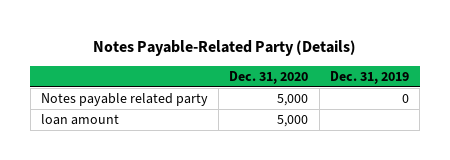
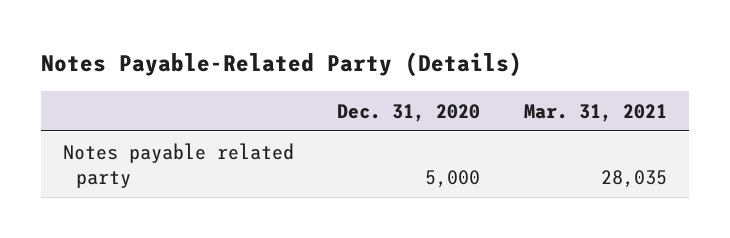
[329,70,409,84] Dec. 31, 2019 -> none
none -> [524,103,668,122] Mar. 31, 2021
[40,114,119,126] loan amount -> none

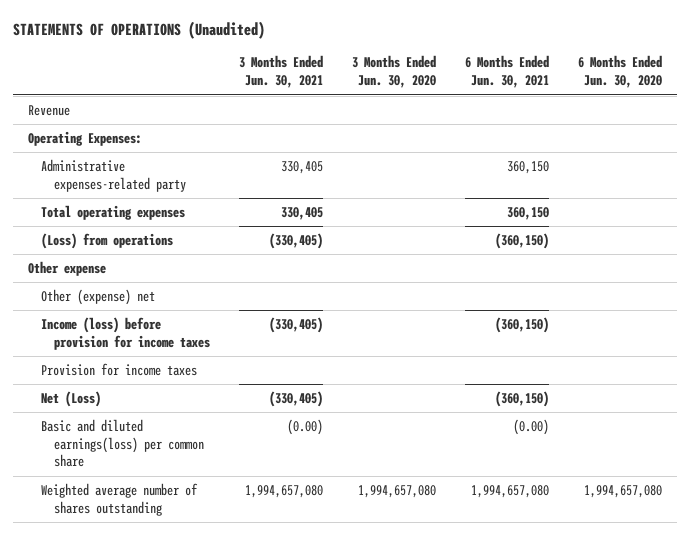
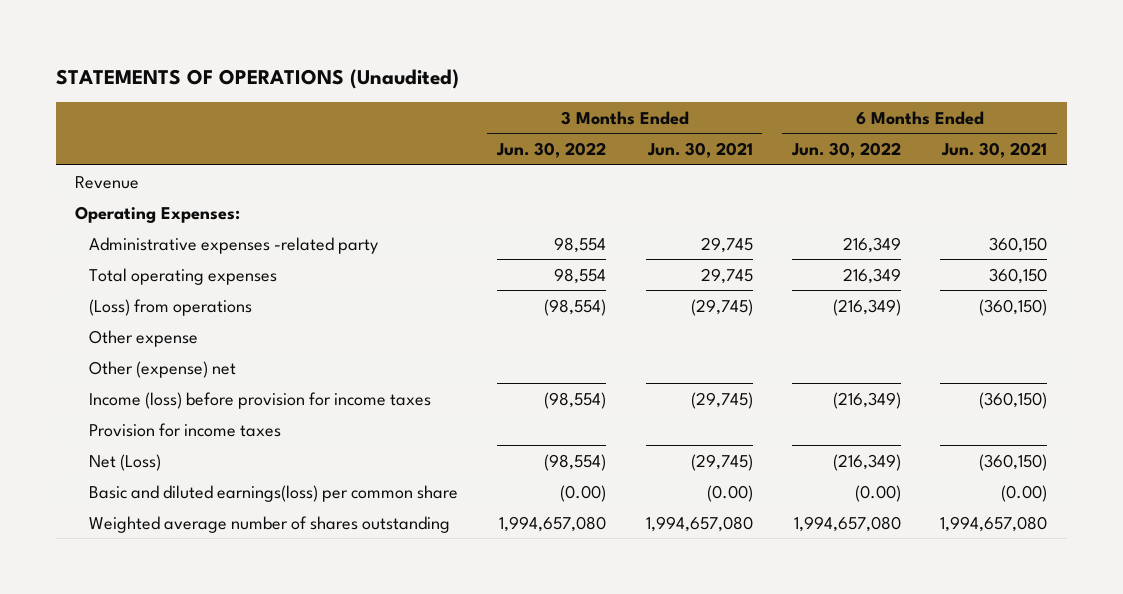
[351,55,436,89] 3 Months Ended Jun. 30, 2020 -> none
[578,55,663,89] 6 Months Ended Jun. 30, 2020 -> none
none -> [496,142,607,159] Jun. 30, 2022
none -> [791,142,902,159] Jun. 30, 2022
[40,159,186,192] Administrative expenses-related party -> [88,236,378,254] Administrative expenses -related party
[280,161,323,175] 330,405 -> [700,236,753,253] 29,745
[280,207,323,221] 330,405 -> [700,267,753,284] 29,745
[268,233,323,250] (330,405) -> [690,298,753,316] (29,745)
[268,317,323,334] (330,405) -> [690,391,753,409] (29,745)
[268,391,323,408] (330,405) -> [690,453,753,471] (29,745)

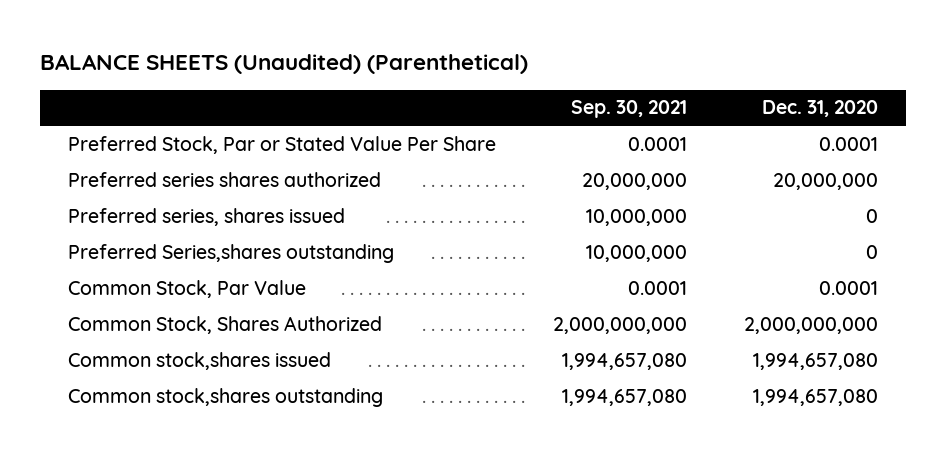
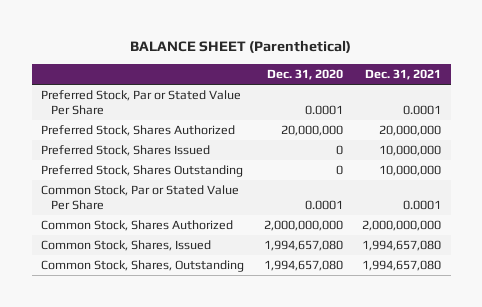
[39,54,528,75] BALANCE SHEETS (Unaudited) (Parenthetical) -> [130,40,352,54] BALANCE SHEET (Parenthetical)
[571,100,688,119] Sep. 30, 2021 -> none
none -> [364,68,441,80] Dec. 31, 2021
[68,171,382,187] Preferred series shares authorized -> [41,125,236,137] Preferred Stock, Shares Authorized
[68,207,346,226] Preferred series, shares issued -> [41,145,211,157] Preferred Stock, Shares Issued
[68,243,395,263] Preferred Series,shares outstanding -> [41,165,244,178] Preferred Stock, Shares Outstanding
[68,279,307,298] Common Stock, Par Value -> [41,185,240,210] Common Stock, Par or Stated Value Per Share
[68,351,332,370] Common stock,shares issued -> [41,240,212,252] Common Stock, Shares, Issued
[68,387,384,407] Common stock,shares outstanding -> [41,260,245,273] Common Stock, Shares, Outstanding

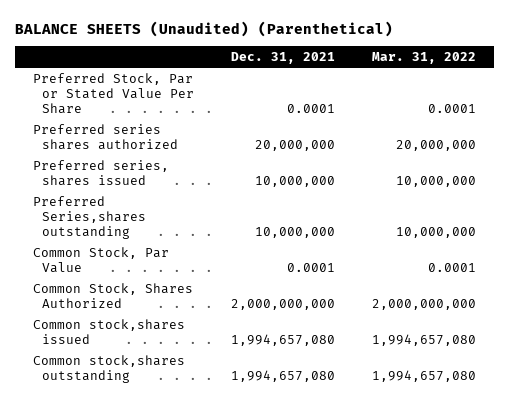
[130,40,352,54] BALANCE SHEET (Parenthetical) -> [14,20,393,37] BALANCE SHEETS (Unaudited) (Parenthetical)
[266,68,343,80] Dec. 31, 2020 -> none
none -> [371,52,476,65] Mar. 31, 2022
[41,125,236,137] Preferred Stock, Shares Authorized -> [33,123,179,150] Preferred series shares authorized
[41,145,211,157] Preferred Stock, Shares Issued -> [33,159,170,186] Preferred series, shares issued
[41,165,244,178] Preferred Stock, Shares Outstanding -> [33,195,147,240] Preferred Series,shares outstanding
[41,185,240,210] Common Stock, Par or Stated Value Per Share -> [33,246,170,273] Common Stock, Par Value
[41,240,212,252] Common Stock, Shares, Issued -> [33,318,186,344] Common stock,shares issued
[41,260,245,273] Common Stock, Shares, Outstanding -> [33,354,186,383] Common stock,shares outstanding

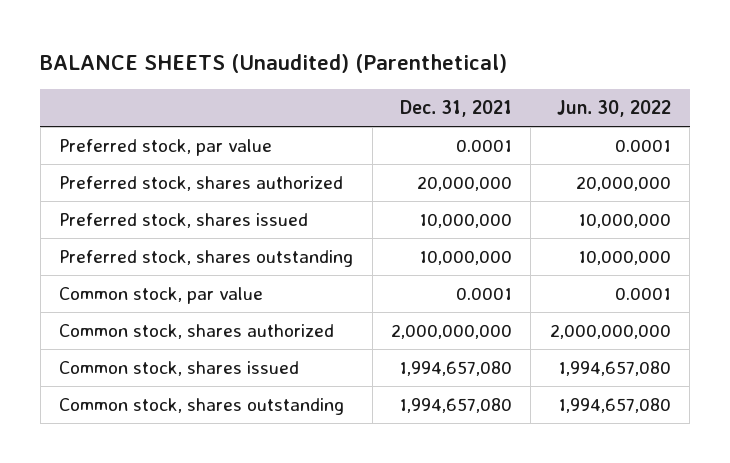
[371,52,476,65] Mar. 31, 2022 -> none
none -> [556,100,671,118] Jun. 30, 2022
[33,72,195,115] Preferred Stock, Par or Stated Value Per Share -> [59,139,273,157] Preferred stock, par value
[33,123,179,150] Preferred series shares authorized -> [59,176,344,192] Preferred stock, shares authorized
[33,159,170,186] Preferred series, shares issued -> [59,213,309,229] Preferred stock, shares issued
[33,195,147,240] Preferred Series,shares outstanding -> [59,250,354,268] Preferred stock, shares outstanding
[33,246,170,273] Common Stock, Par Value -> [59,287,264,305] Common stock, par value
[33,282,194,308] Common Stock, Shares Authorized -> [59,324,335,340] Common stock, shares authorized
[33,318,186,344] Common stock,shares issued -> [59,361,300,377] Common stock, shares issued
[33,354,186,383] Common stock,shares outstanding -> [59,398,345,416] Common stock, shares outstanding

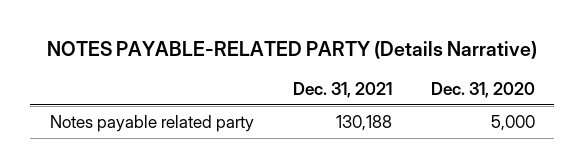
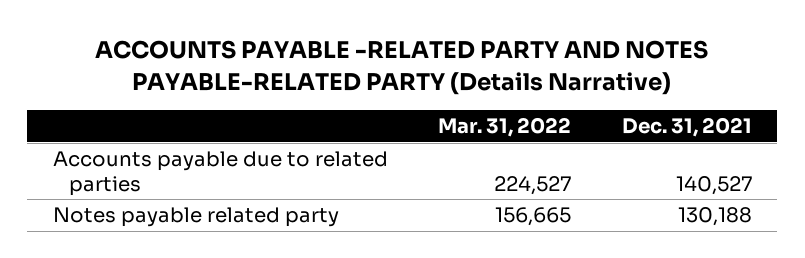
[47,41,538,60] NOTES PAYABLE-RELATED PARTY (Details Narrative) -> [95,40,709,95] ACCOUNTS PAYABLE -RELATED PARTY AND NOTES PAYABLE-RELATED PARTY (Details Narrative)
[430,82,535,99] Dec. 31, 2020 -> none
none -> [438,117,572,138] Mar. 31, 2022
none -> [52,151,388,196] Accounts payable due to related parties

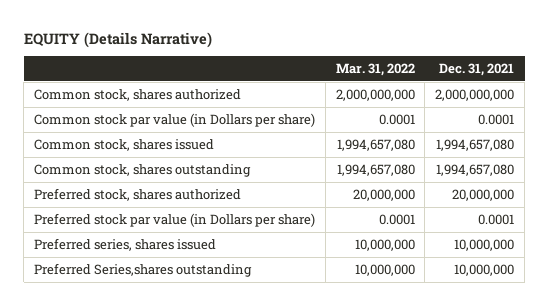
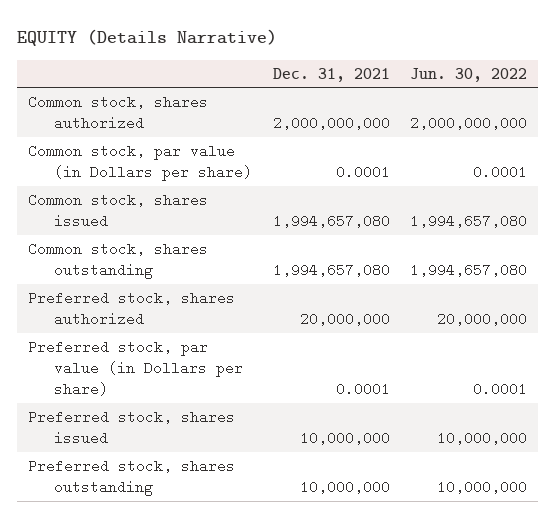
[335,63,415,77] Mar. 31, 2022 -> none
none -> [410,67,528,82] Jun. 30, 2022
[34,112,316,127] Common stock par value (in Dollars per share) -> [27,143,253,182] Common stock, par value (in Dollars per share)
[34,212,316,227] Preferred stock par value (in Dollars per share) -> [27,339,244,397] Preferred stock, par value (in Dollars per share)
[34,237,217,251] Preferred series, shares issued -> [27,409,235,446] Preferred stock, shares issued
[34,262,253,277] Preferred Series,shares outstanding -> [27,458,235,497] Preferred stock, shares outstanding

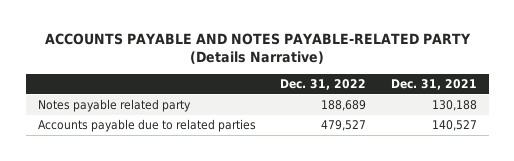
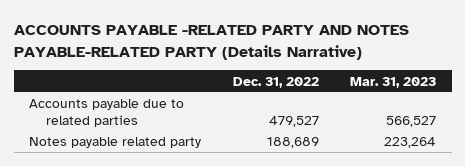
[45,33,472,65] ACCOUNTS PAYABLE AND NOTES PAYABLE-RELATED PARTY (Details Narrative) -> [13,25,409,60] ACCOUNTS PAYABLE -RELATED PARTY AND NOTES PAYABLE-RELATED PARTY (Details Narrative)
[390,79,477,91] Dec. 31, 2021 -> none
none -> [349,76,436,88] Mar. 31, 2023
[37,99,191,113] Notes payable related party -> [29,137,202,149] Notes payable related party

